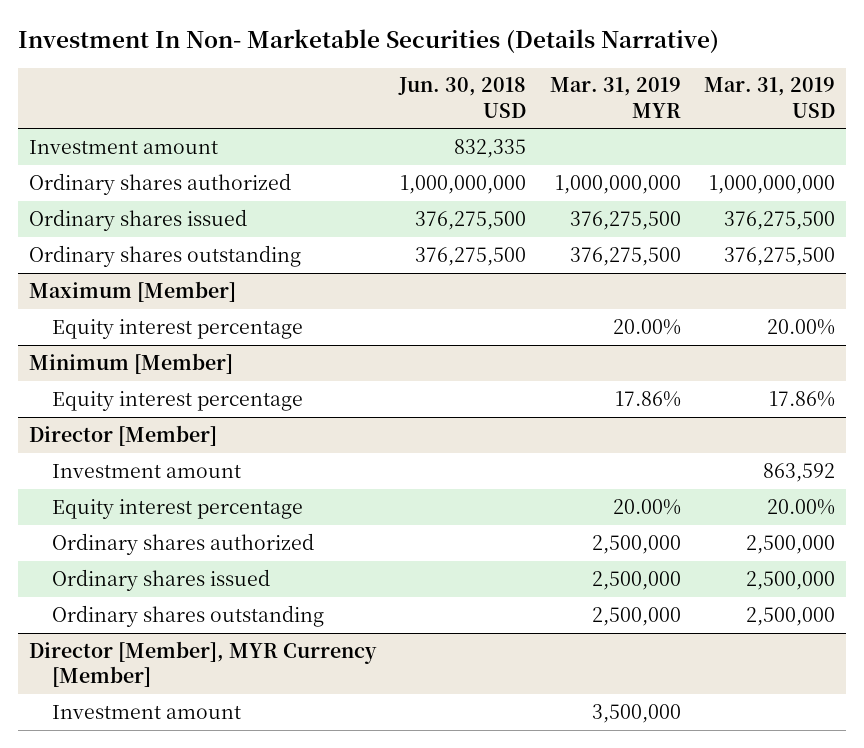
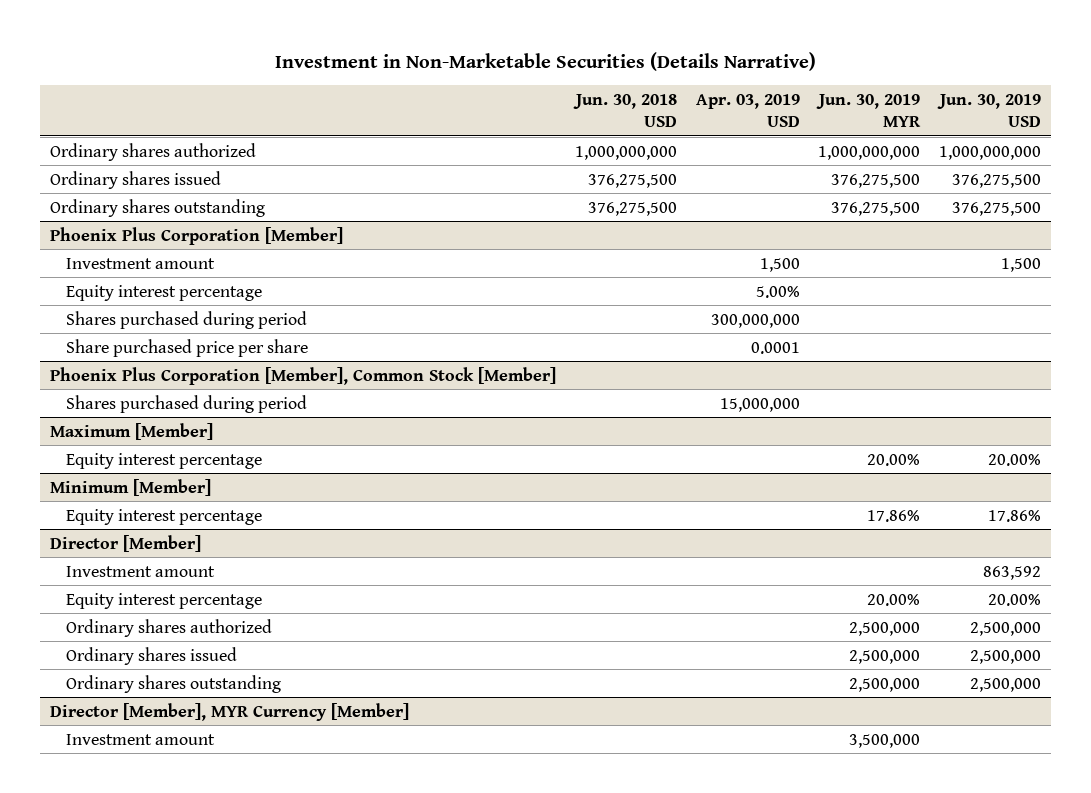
[17,29,719,54] Investment In Non- Marketable Securities (Details Narrative) -> [274,51,816,71] Investment in Non-Marketable Securities (Details Narrative)
[549,77,681,118] Mar. 31, 2019 MYR -> none
[703,77,835,118] Mar. 31, 2019 USD -> none
none -> [695,93,800,128] Apr. 03, 2019 USD
none -> [816,93,922,128] Jun. 30, 2019 MYR
none -> [937,93,1042,128] Jun. 30, 2019 USD
[29,139,219,154] Investment amount -> none
none -> [49,226,343,245] Phoenix Plus Corporation [Member]
none -> [65,257,215,269] Investment amount
none -> [65,284,262,301] Equity interest percentage
none -> [65,310,307,329] Shares purchased during period
none -> [65,338,308,357] Share purchased price per share
none -> [49,366,556,385] Phoenix Plus Corporation [Member], Common Stock [Member]
none -> [65,394,307,413] Shares purchased during period

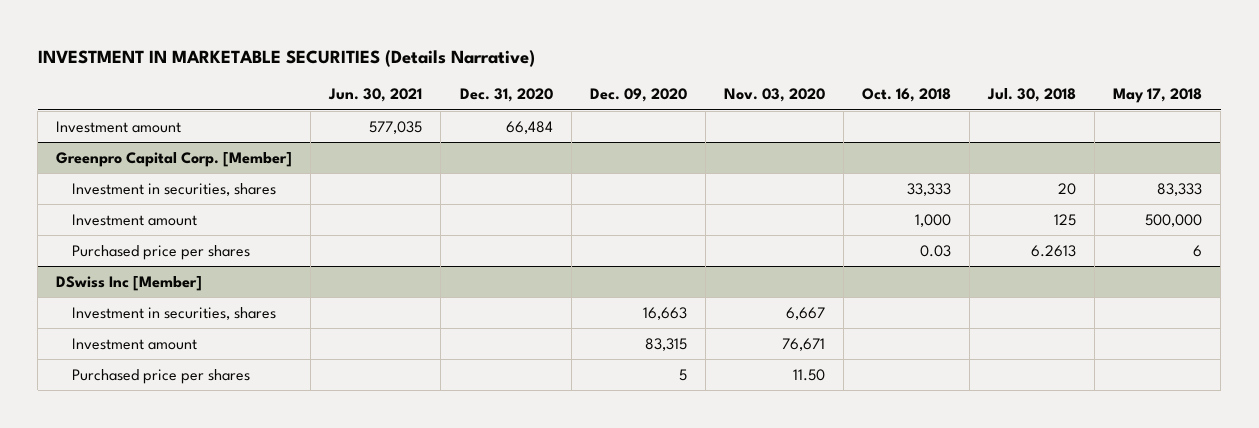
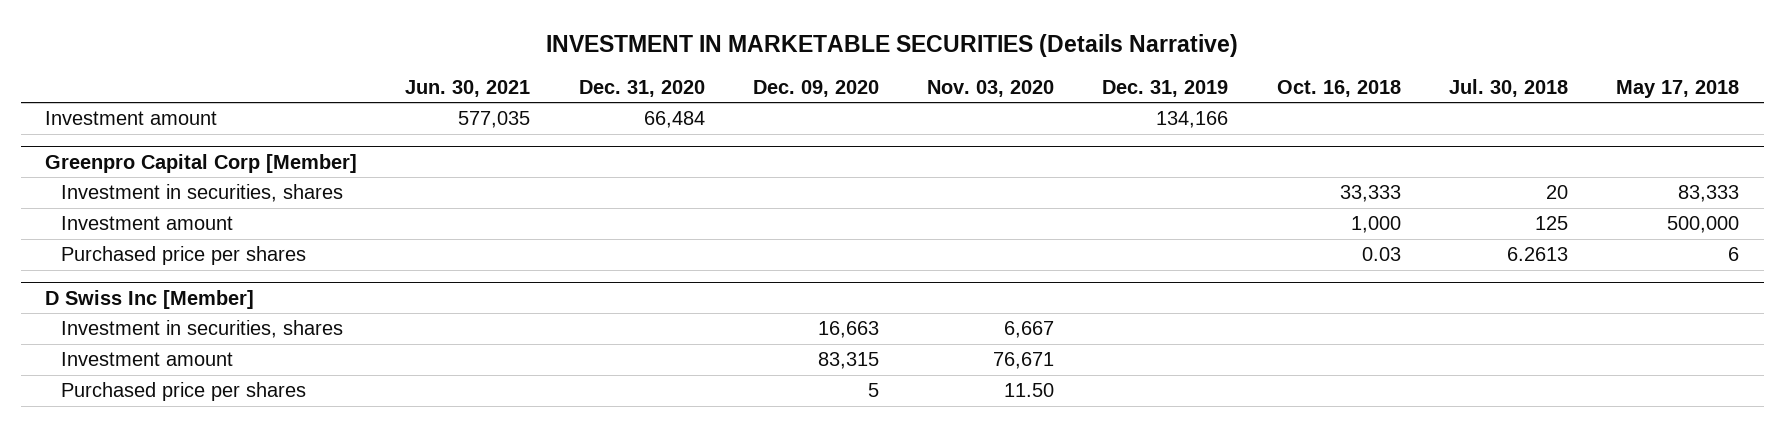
none -> [1102,79,1229,97] Dec. 31, 2019
[56,151,293,167] Greenpro Capital Corp. [Member] -> [44,153,357,173] Greenpro Capital Corp [Member]
[56,275,203,291] DSwiss Inc [Member] -> [44,289,254,309] D Swiss Inc [Member]

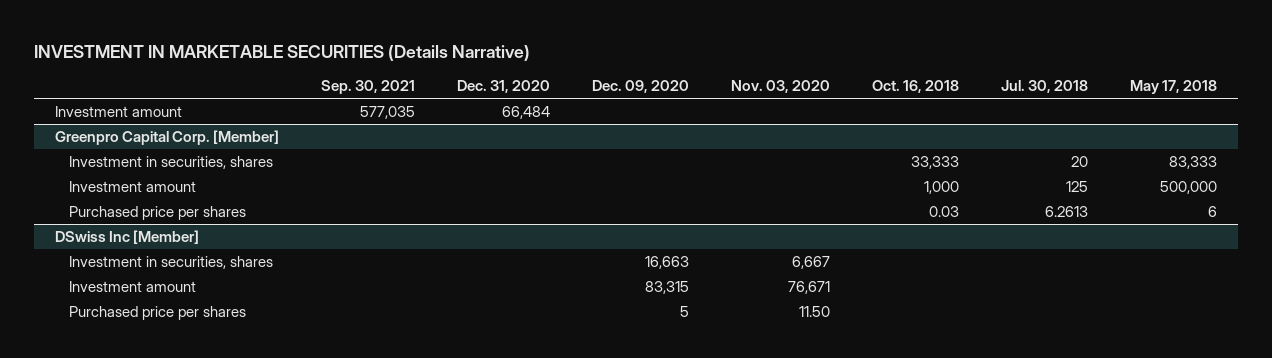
[405,79,531,97] Jun. 30, 2021 -> none
[1102,79,1229,97] Dec. 31, 2019 -> none
none -> [321,80,416,95] Sep. 30, 2021
[44,153,357,173] Greenpro Capital Corp [Member] -> [55,130,280,146] Greenpro Capital Corp. [Member]
[44,289,254,309] D Swiss Inc [Member] -> [55,230,200,245] DSwiss Inc [Member]

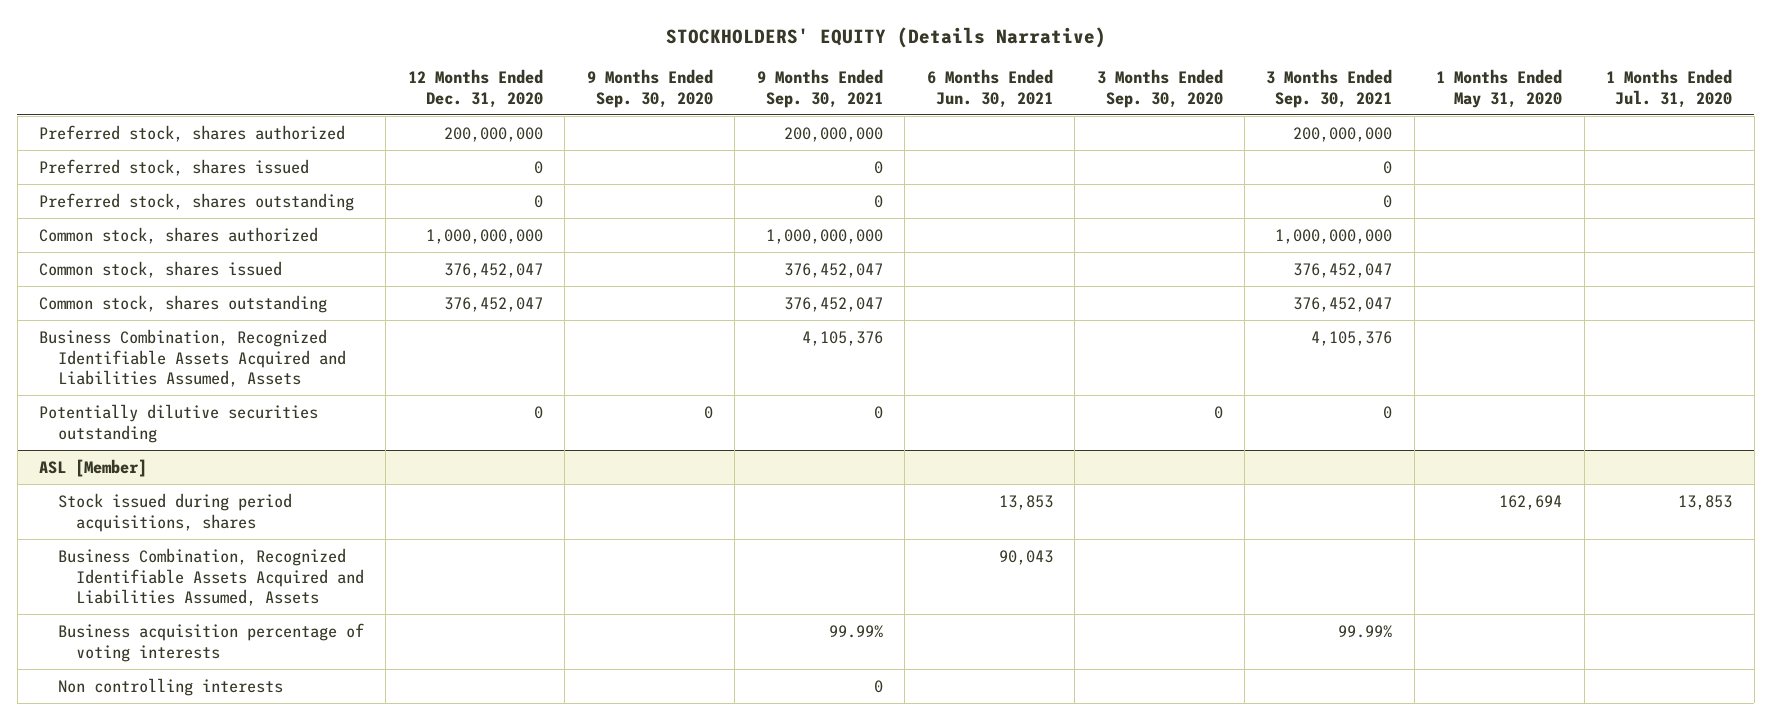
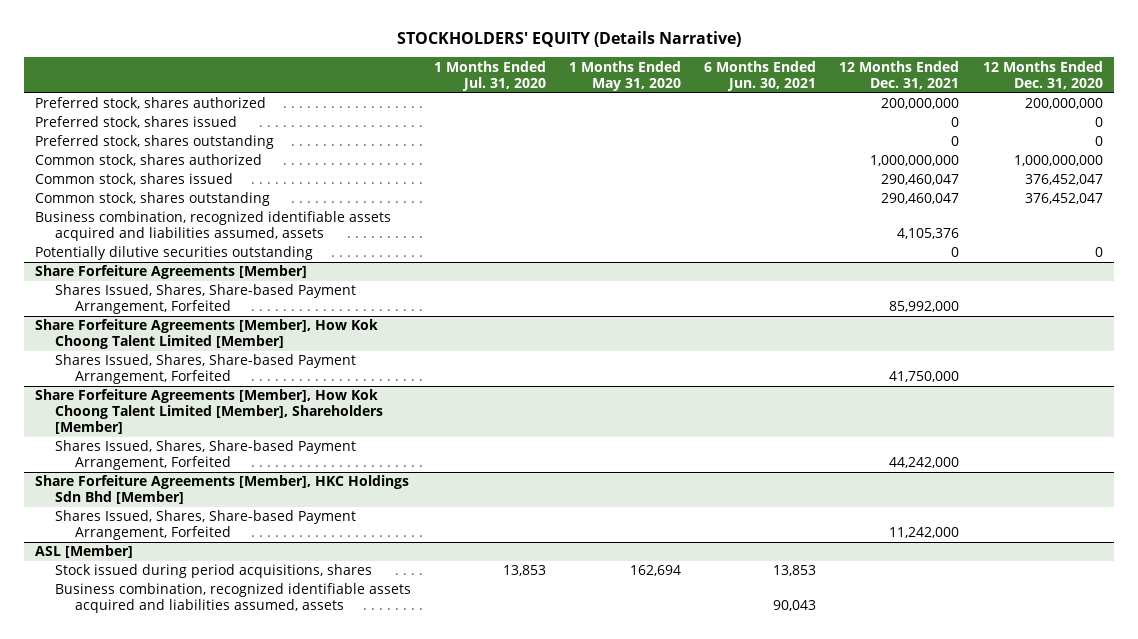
[586,68,713,108] 9 Months Ended Sep. 30, 2020 -> none
[756,68,883,108] 9 Months Ended Sep. 30, 2021 -> none
[1096,68,1223,108] 3 Months Ended Sep. 30, 2020 -> none
[1266,68,1393,108] 3 Months Ended Sep. 30, 2021 -> none
none -> [839,60,960,89] 12 Months Ended Dec. 31, 2021
[39,328,346,388] Business Combination, Recognized Identifiable Assets Acquired and Liabilities Assumed, Assets -> [35,211,392,242] Business combination, recognized identifiable assets acquired and liabilities assumed, assets
none -> [35,265,308,280] Share Forfeiture Agreements [Member]
none -> [54,284,356,315] Shares Issued, Shares, Share-based Payment Arrangement, Forfeited
none -> [35,319,379,350] Share Forfeiture Agreements [Member], How Kok Choong Talent Limited [Member]
none -> [54,354,356,385] Shares Issued, Shares, Share-based Payment Arrangement, Forfeited
none -> [35,389,383,435] Share Forfeiture Agreements [Member], How Kok Choong Talent Limited [Member], Shareholders [Member]
none -> [54,440,356,471] Shares Issued, Shares, Share-based Payment Arrangement, Forfeited
none -> [35,475,410,505] Share Forfeiture Agreements [Member], HKC Holdings Sdn Bhd [Member]
none -> [54,510,356,541] Shares Issued, Shares, Share-based Payment Arrangement, Forfeited
[57,622,364,662] Business acquisition percentage of voting interests -> none
[57,677,283,696] Non controlling interests -> none
[57,547,364,607] Business Combination, Recognized Identifiable Assets Acquired and Liabilities Assumed, Assets -> [54,583,411,614] Business combination, recognized identifiable assets acquired and liabilities assumed, assets

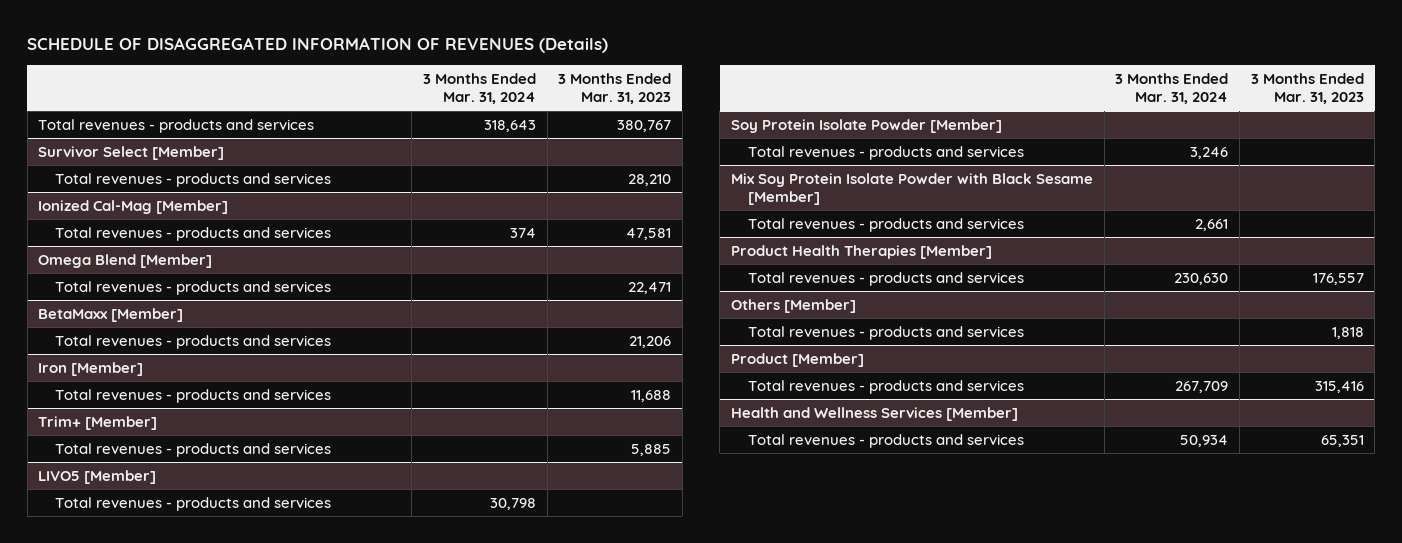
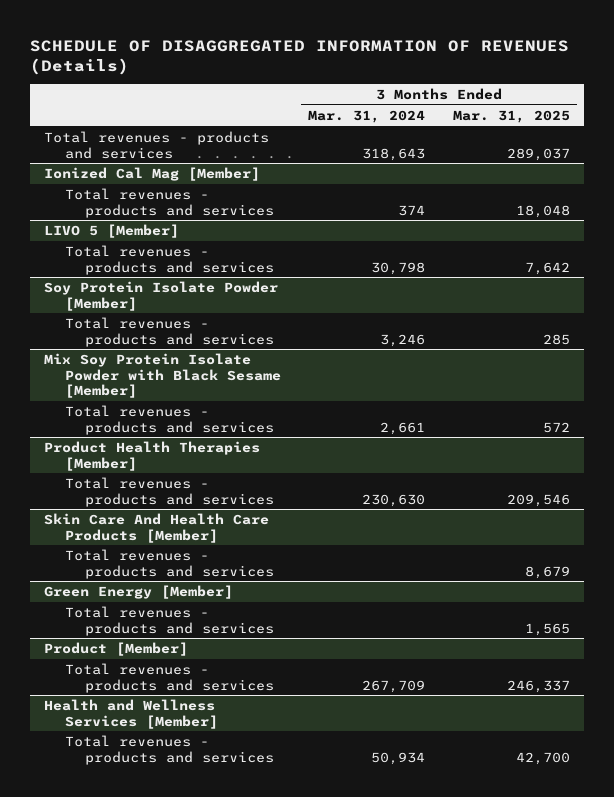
[558,72,672,104] 3 Months Ended Mar. 31, 2023 -> none
none -> [452,109,570,123] Mar. 31, 2025
[38,145,225,160] Survivor Select [Member] -> none
[55,172,332,187] Total revenues - products and services -> none
[38,199,229,214] Ionized Cal-Mag [Member] -> [44,166,261,181] Ionized Cal Mag [Member]
[38,253,213,268] Omega Blend [Member] -> none
[55,280,332,295] Total revenues - products and services -> none
[38,307,184,322] BetaMaxx [Member] -> none
[55,334,332,349] Total revenues - products and services -> none
[38,361,144,376] Iron [Member] -> none
[55,388,332,403] Total revenues - products and services -> none
[38,415,158,430] Trim+ [Member] -> none
[55,442,332,457] Total revenues - products and services -> none
[38,469,157,484] LIVO5 [Member] -> [44,223,180,238] LIVO 5 [Member]
[730,298,856,313] Others [Member] -> none
[747,325,1024,340] Total revenues - products and services -> none
none -> [44,512,270,543] Skin Care And Health Care Products [Member]
none -> [64,548,275,579] Total revenues - products and services
none -> [44,584,234,599] Green Energy [Member]
none -> [64,605,275,636] Total revenues - products and services

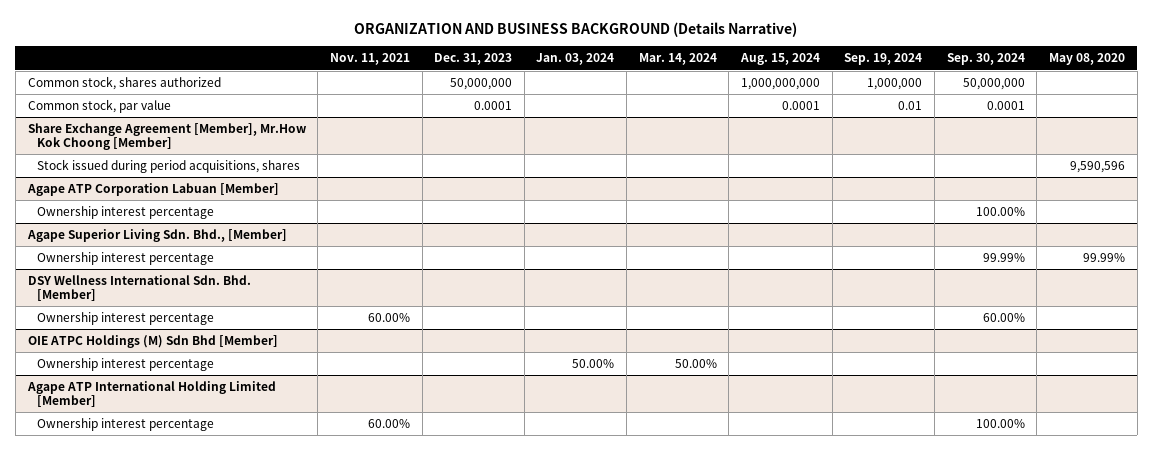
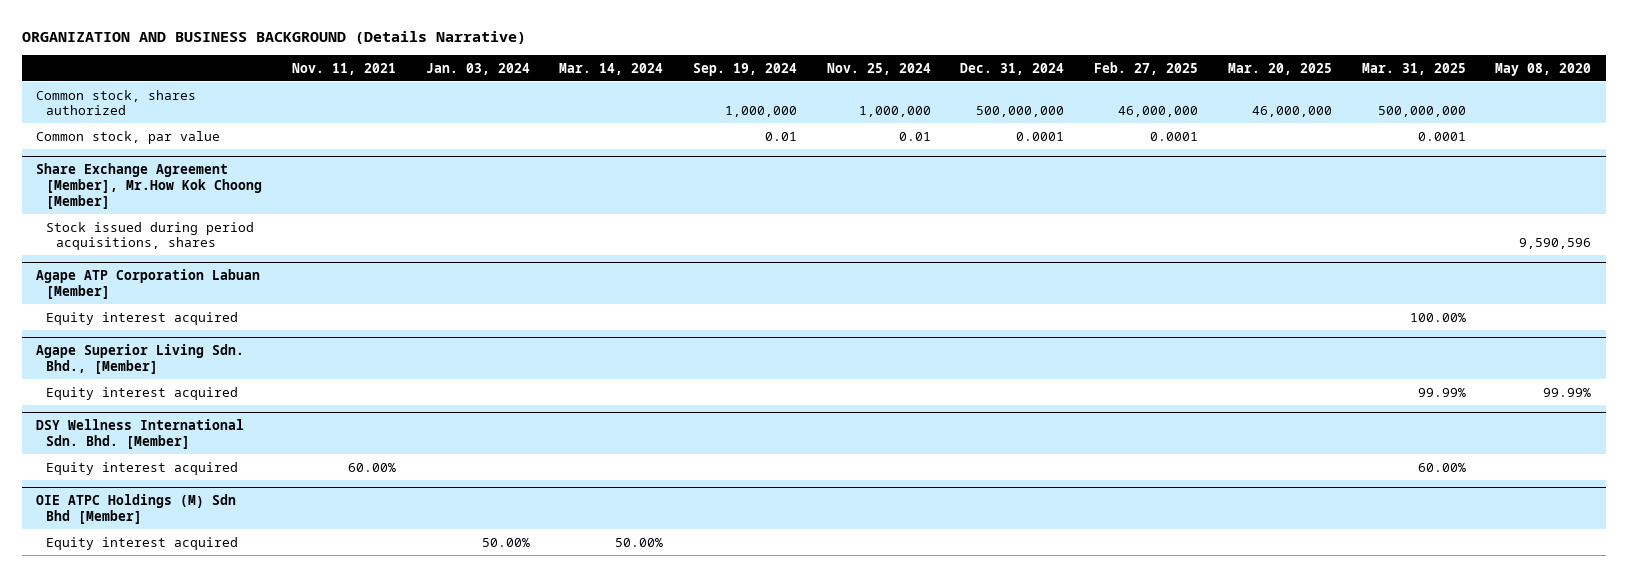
[434,53,513,66] Dec. 31, 2023 -> none
[740,53,821,66] Aug. 15, 2024 -> none
[946,53,1025,66] Sep. 30, 2024 -> none
none -> [826,62,931,75] Nov. 25, 2024
none -> [960,62,1065,75] Dec. 31, 2024
none -> [1094,61,1199,75] Feb. 27, 2025
none -> [1227,62,1332,75] Mar. 20, 2025
none -> [1361,62,1466,75] Mar. 31, 2025
[37,205,215,219] Ownership interest percentage -> [46,311,239,325] Equity interest acquired
[37,251,215,265] Ownership interest percentage -> [46,386,239,400] Equity interest acquired
[37,311,215,325] Ownership interest percentage -> [46,461,239,475] Equity interest acquired
[26,380,276,408] Agape ATP International Holding Limited [Member] -> none
[37,417,215,431] Ownership interest percentage -> none
[37,357,215,371] Ownership interest percentage -> [46,536,239,550] Equity interest acquired

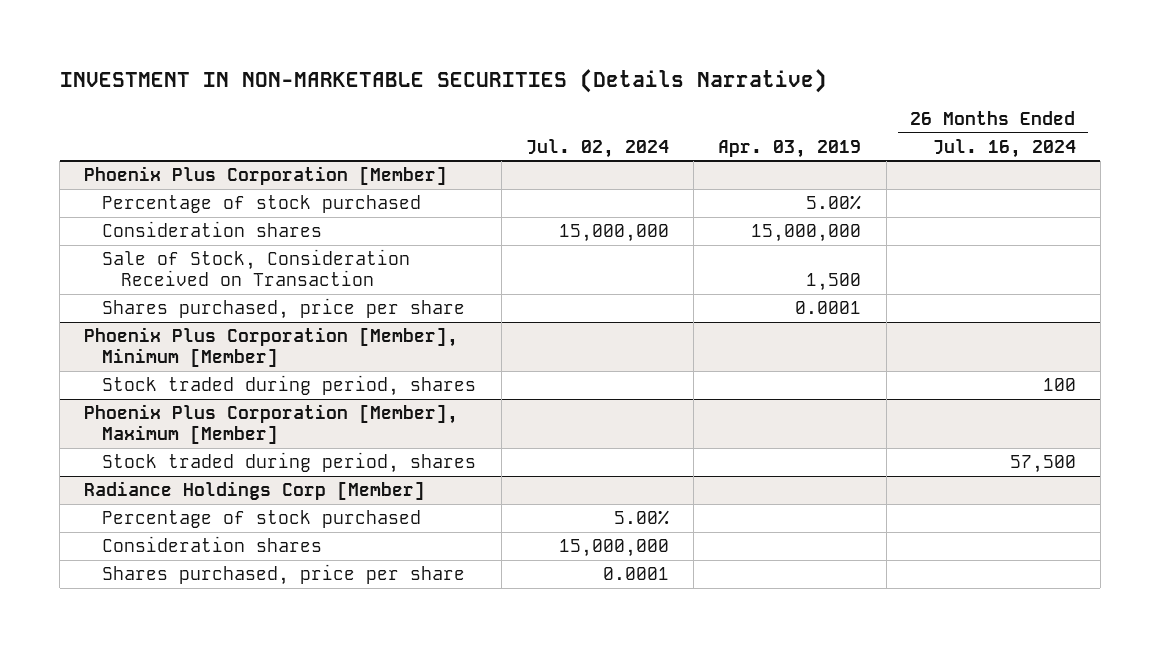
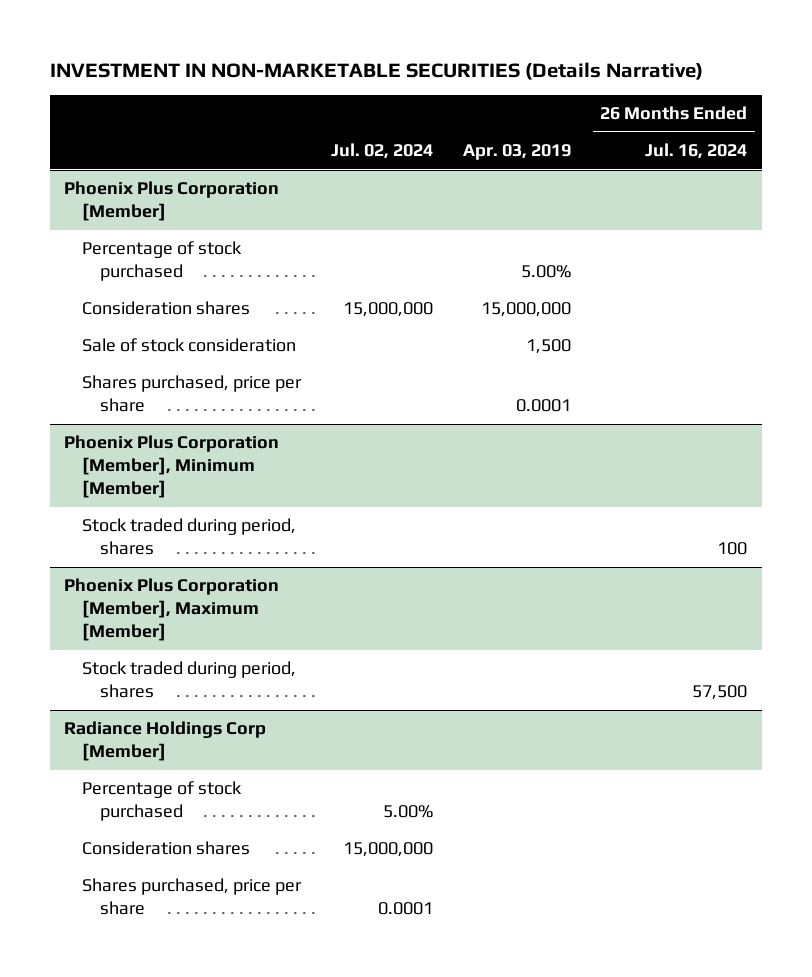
[102,249,411,287] Sale of Stock, Consideration Received on Transaction -> [82,338,297,353] Sale of stock consideration

